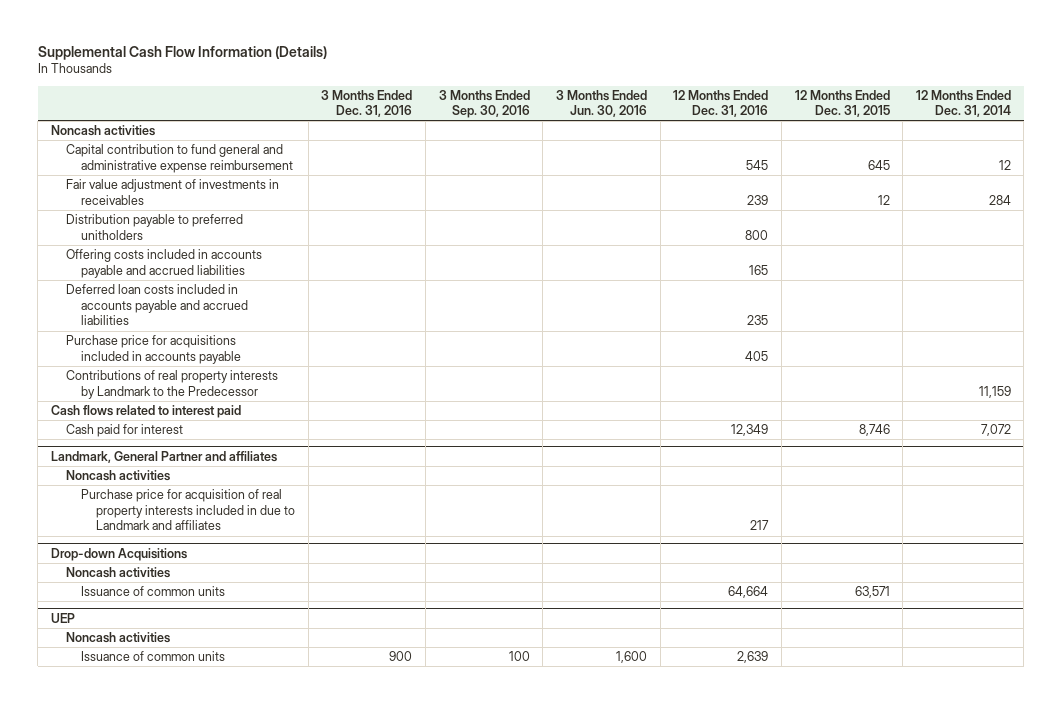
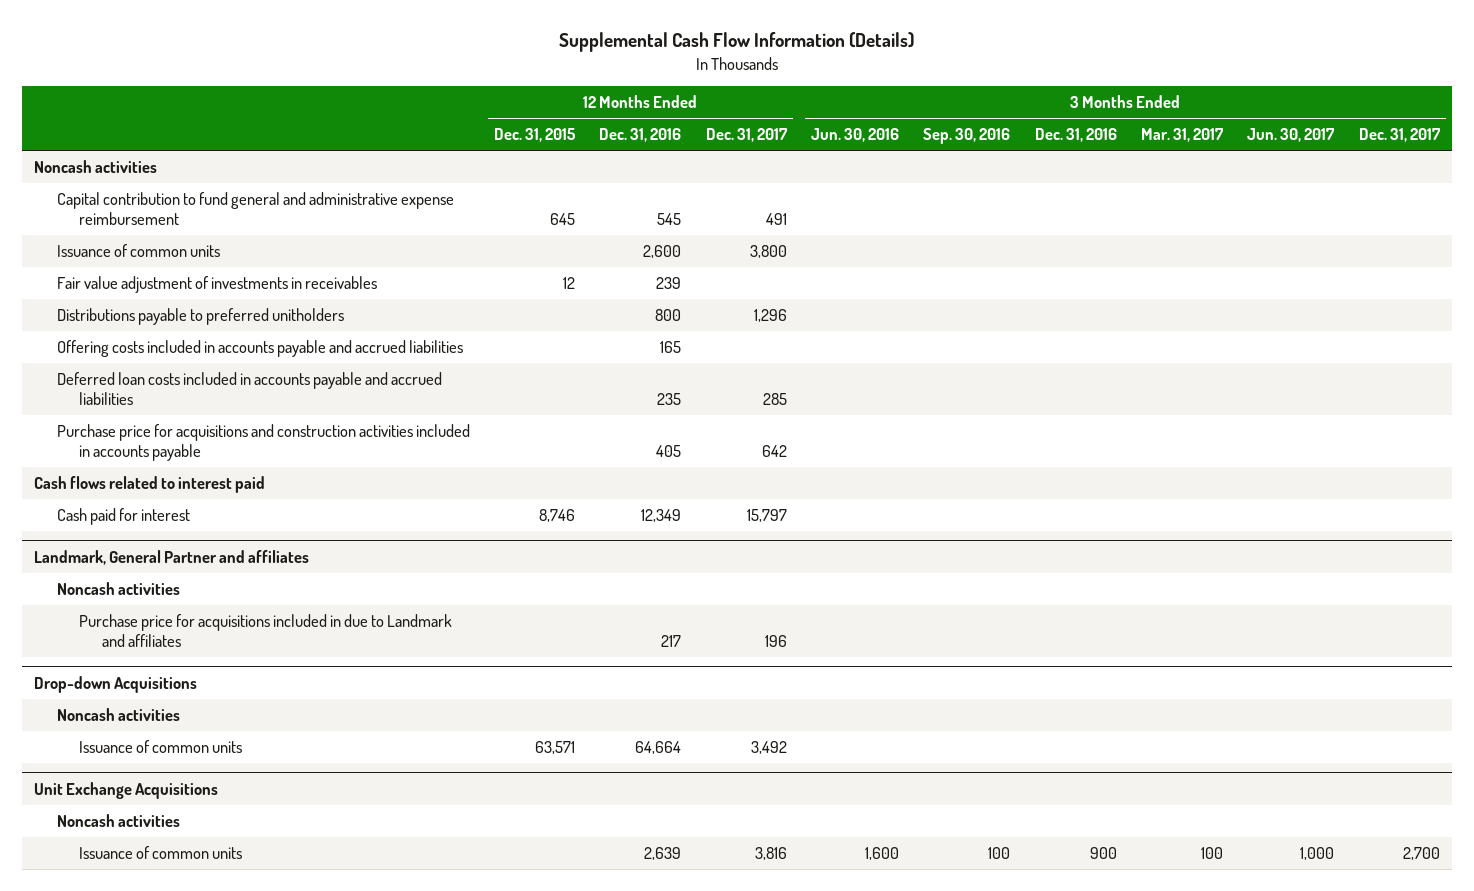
[915,89,1011,118] 12 Months Ended Dec. 31, 2014 -> none
none -> [705,128,788,143] Dec. 31, 2017
none -> [1141,128,1225,143] Mar. 31, 2017
none -> [1247,128,1336,143] Jun. 30, 2017
none -> [1358,128,1441,143] Dec. 31, 2017
none -> [56,244,220,258] Issuance of common units
[65,214,243,240] Distribution payable to preferred unitholders -> [56,308,344,326] Distributions payable to preferred unitholders
[65,370,278,399] Contributions of real property interests by Landmark to the Predecessor -> none
[65,335,242,364] Purchase price for acquisitions included in accounts payable -> [56,424,470,461] Purchase price for acquisitions and construction activities included in accounts payable
[81,489,296,531] Purchase price for acquisition of real property interests included in due to Landmark and affiliates -> [79,614,453,647] Purchase price for acquisitions included in due to Landmark and affiliates
[50,612,75,623] UEP -> [33,781,218,799] Unit Exchange Acquisitions

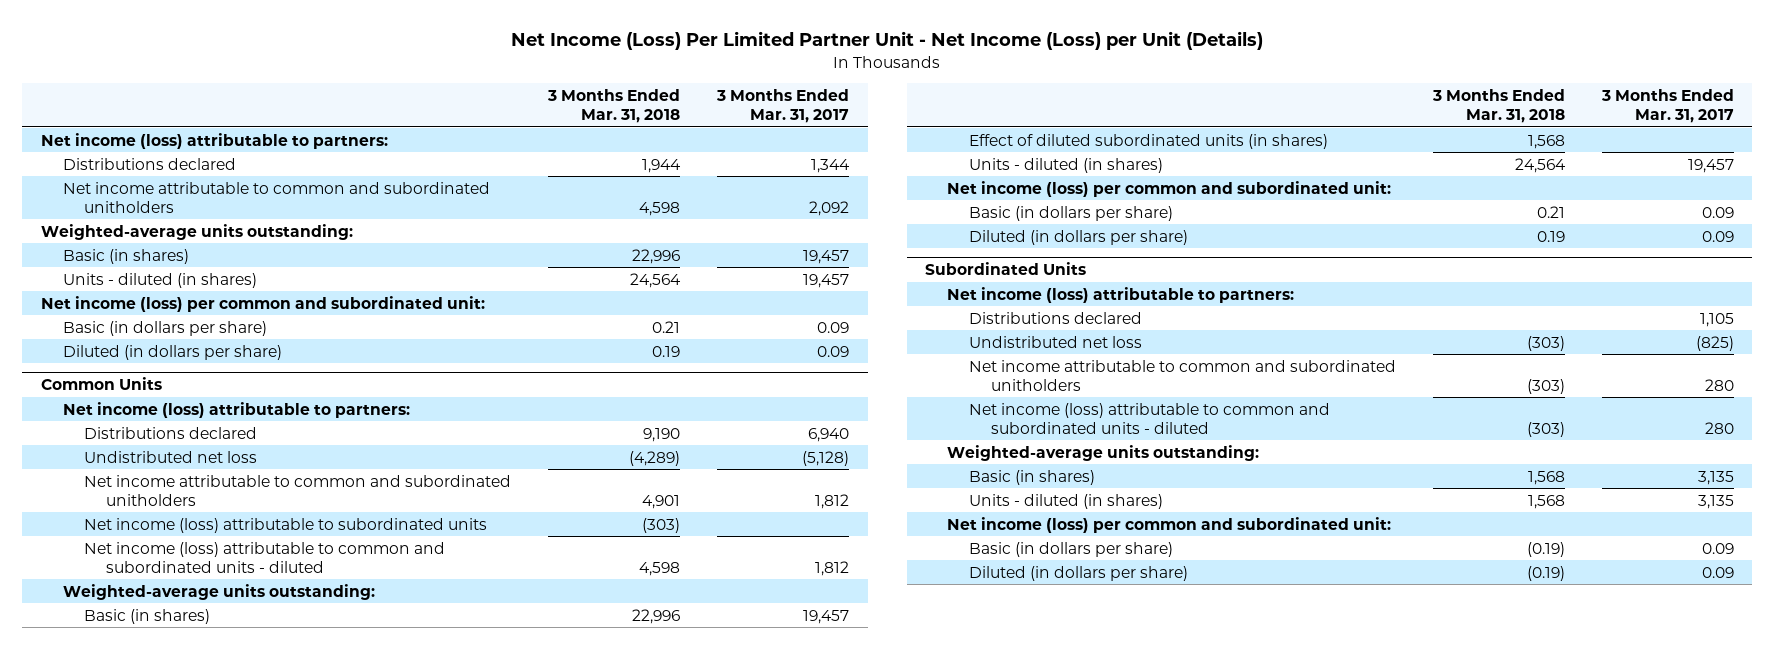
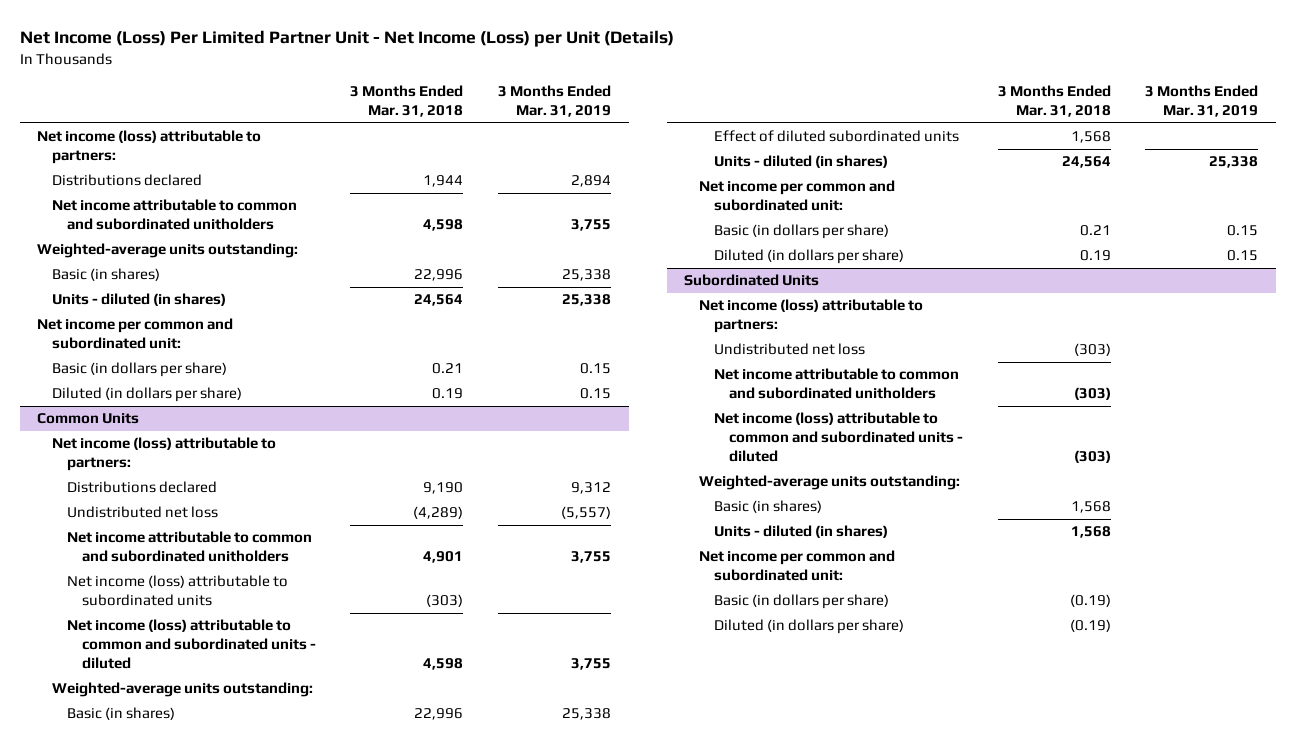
[716,88,850,123] 3 Months Ended Mar. 31, 2017 -> none
none -> [498,85,612,118] 3 Months Ended Mar. 31, 2019
[40,295,485,312] Net income (loss) per common and subordinated unit: -> [36,318,233,350] Net income per common and subordinated unit:
[969,133,1329,149] Effect of diluted subordinated units (in shares) -> [713,130,959,143] Effect of diluted subordinated units
[947,180,1392,197] Net income (loss) per common and subordinated unit: -> [699,180,896,212] Net income per common and subordinated unit:
[969,311,1143,324] Distributions declared -> none
[947,516,1392,533] Net income (loss) per common and subordinated unit: -> [699,550,896,582] Net income per common and subordinated unit:

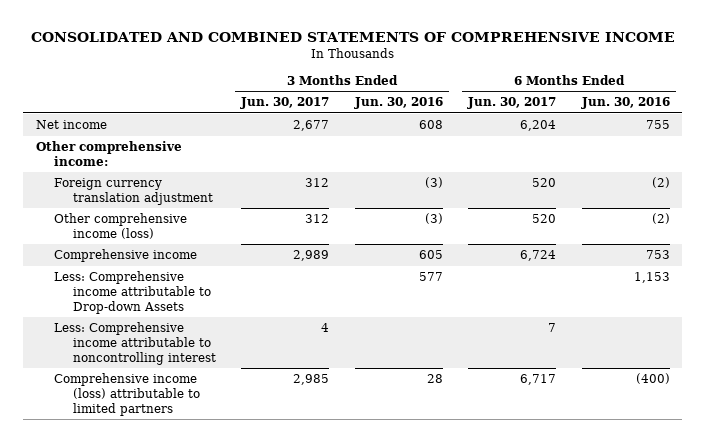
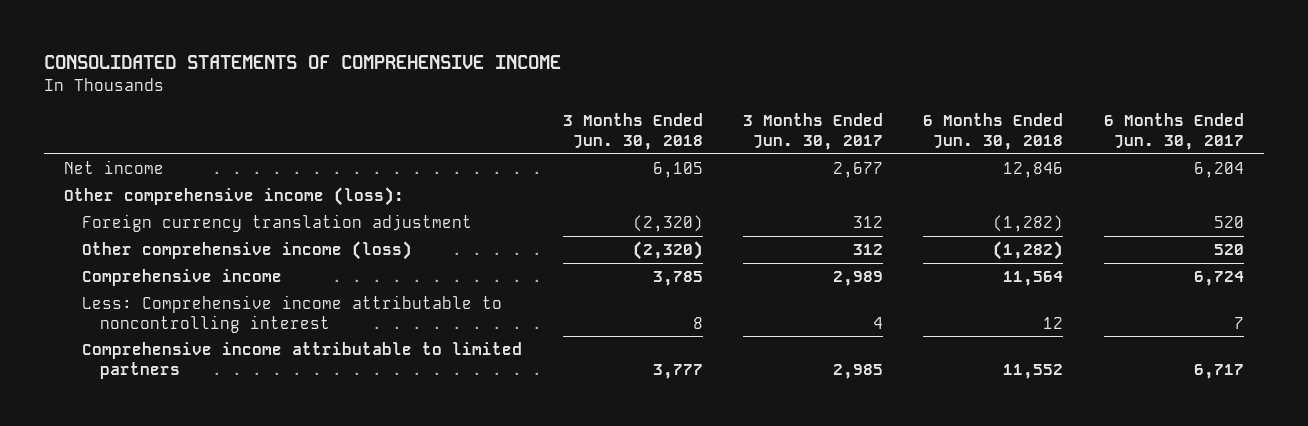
[30,31,675,42] CONSOLIDATED AND COMBINED STATEMENTS OF COMPREHENSIVE INCOME -> [43,55,561,70] CONSOLIDATED STATEMENTS OF COMPREHENSIVE INCOME
[353,97,443,110] Jun. 30, 2016 -> none
[580,97,670,110] Jun. 30, 2016 -> none
none -> [562,113,703,150] 3 Months Ended Jun. 30, 2018
none -> [923,113,1064,150] 6 Months Ended Jun. 30, 2018
[35,141,182,166] Other comprehensive income: -> [64,186,405,206] Other comprehensive income (loss):
[54,271,211,314] Less: Comprehensive income attributable to Drop-down Assets -> none
[54,373,200,416] Comprehensive income (loss) attributable to limited partners -> [82,341,523,379] Comprehensive income attributable to limited partners

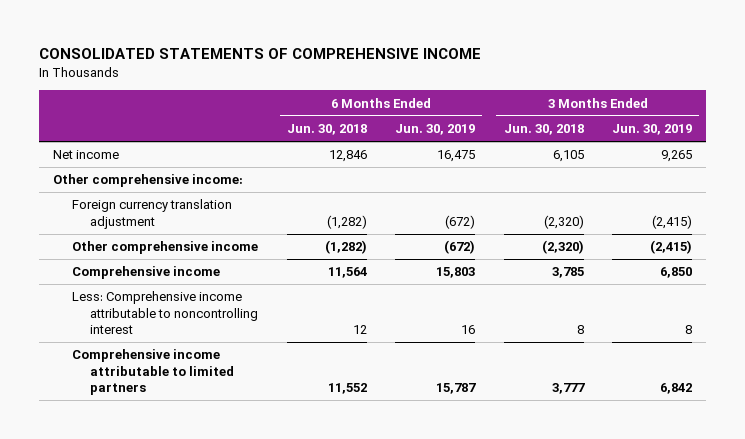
[743,113,884,150] 3 Months Ended Jun. 30, 2017 -> none
[1103,113,1244,150] 6 Months Ended Jun. 30, 2017 -> none
none -> [395,124,476,136] Jun. 30, 2019
none -> [611,124,692,136] Jun. 30, 2019
[64,186,405,206] Other comprehensive income (loss): -> [52,174,243,188] Other comprehensive income:
[82,240,413,260] Other comprehensive income (loss) -> [71,241,258,255] Other comprehensive income

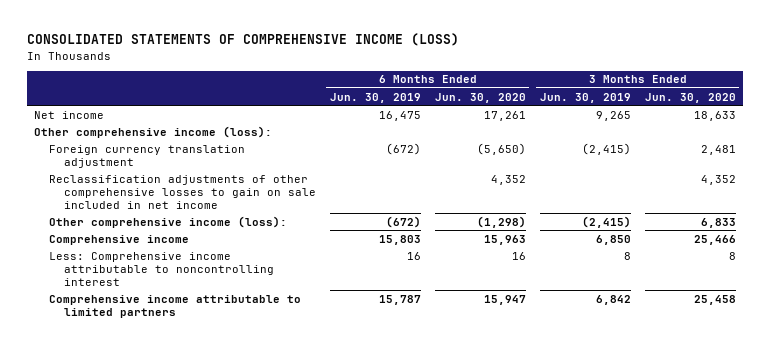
[38,48,481,60] CONSOLIDATED STATEMENTS OF COMPREHENSIVE INCOME -> [27,33,460,47] CONSOLIDATED STATEMENTS OF COMPREHENSIVE INCOME (LOSS)
[286,124,367,136] Jun. 30, 2018 -> none
[503,124,584,136] Jun. 30, 2018 -> none
none -> [434,92,526,103] Jun. 30, 2020
none -> [644,92,736,103] Jun. 30, 2020
[52,174,243,188] Other comprehensive income: -> [34,125,273,138] Other comprehensive income (loss):
none -> [48,174,316,209] Reclassification adjustments of other comprehensive losses to gain on sale included in net income
[71,241,258,255] Other comprehensive income -> [48,215,287,228] Other comprehensive income (loss):

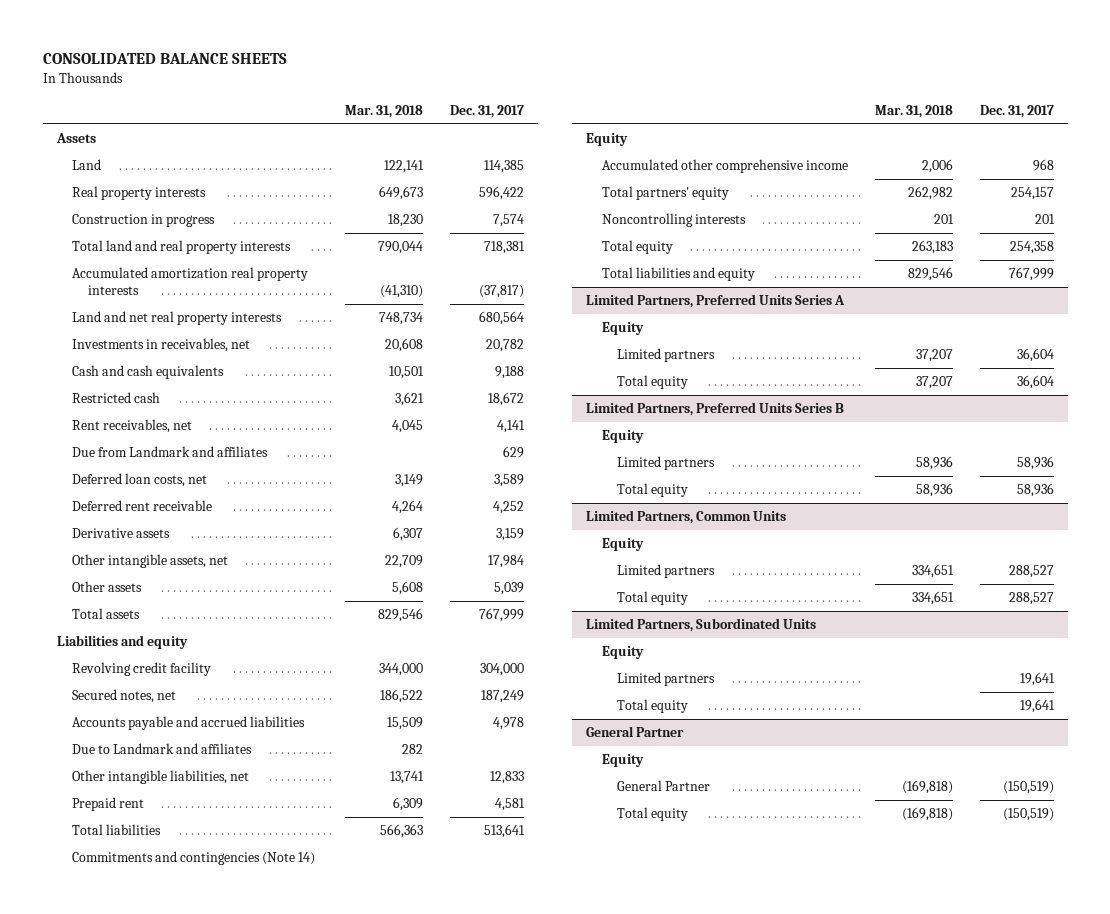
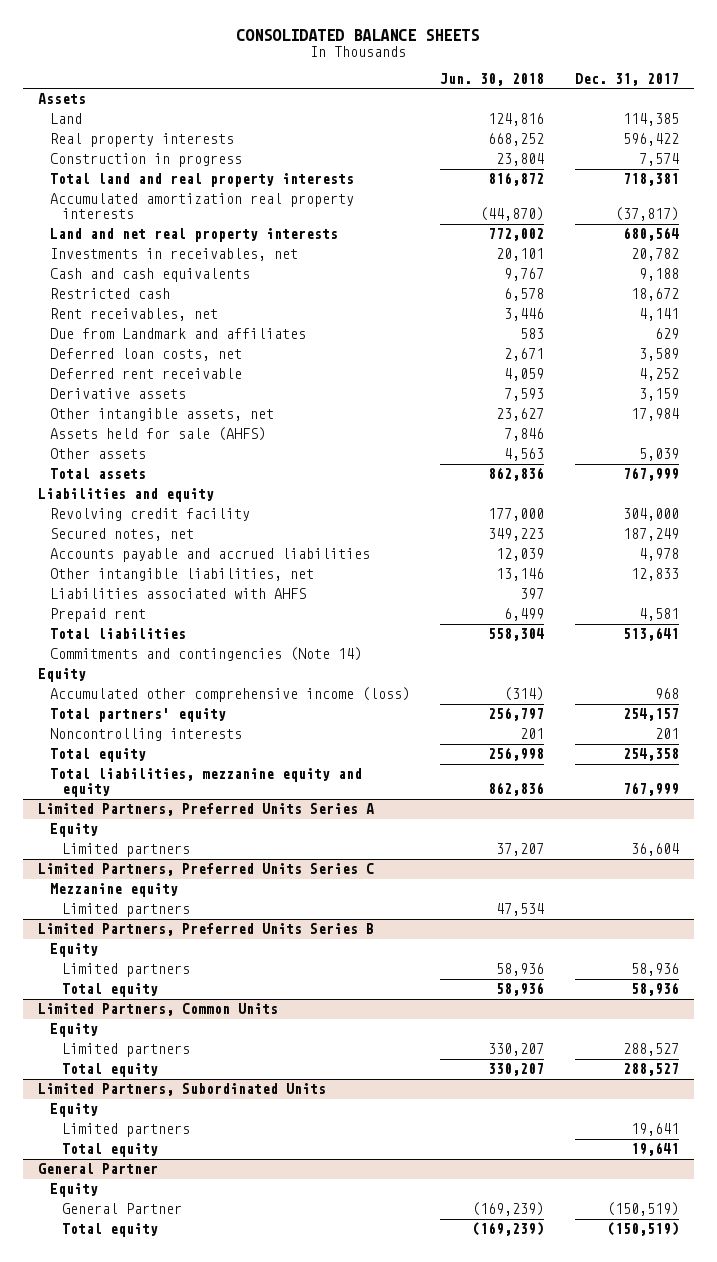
[345,104,424,118] Mar. 31, 2018 -> none
none -> [440,72,545,86] Jun. 30, 2018
none -> [49,427,266,442] Assets held for sale (AHFS)
[72,743,253,755] Due to Landmark and affiliates -> none
none -> [49,588,306,600] Liabilities associated with AHFS
[601,159,848,174] Accumulated other comprehensive income -> [49,687,410,703] Accumulated other comprehensive income (loss)
[601,267,755,282] Total liabilities and equity -> [49,768,362,798] Total liabilities, mezzanine equity and equity
[617,375,689,390] Total equity -> none
none -> [38,863,375,877] Limited Partners, Preferred Units Series C
none -> [49,883,178,898] Mezzanine equity
none -> [61,903,190,918] Limited partners

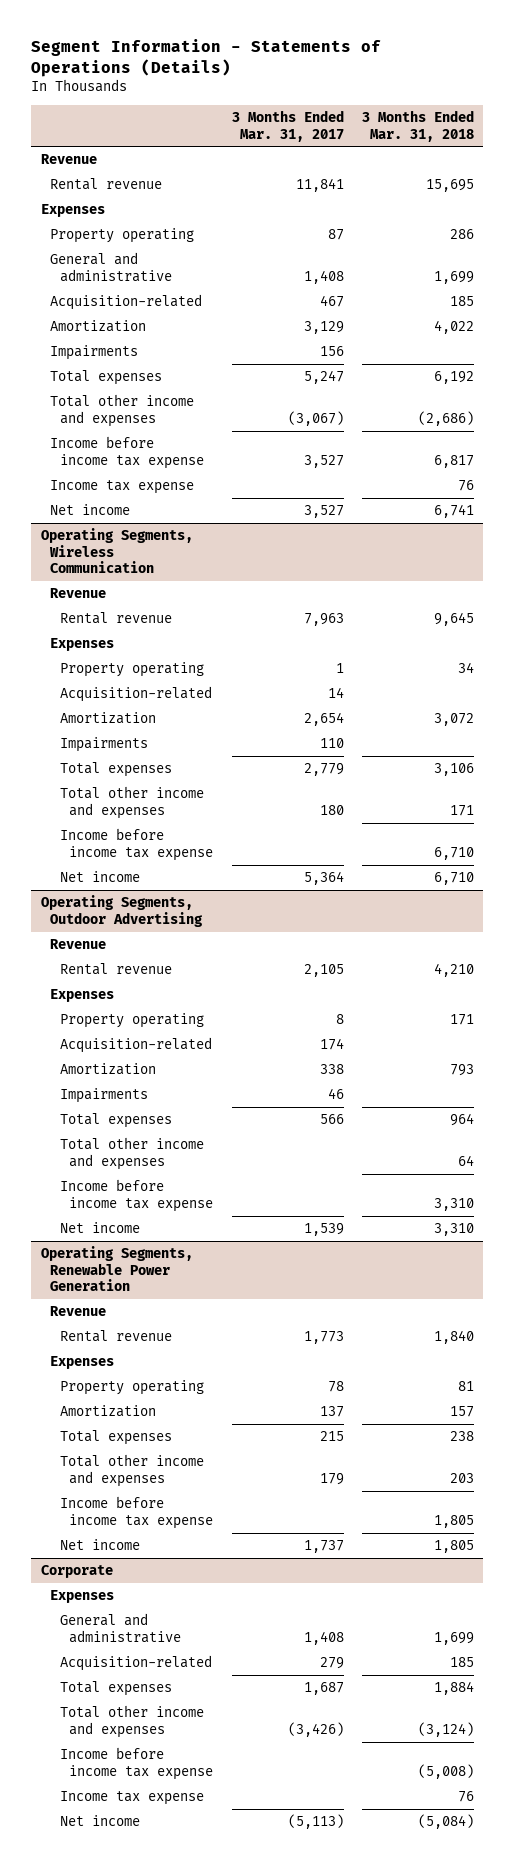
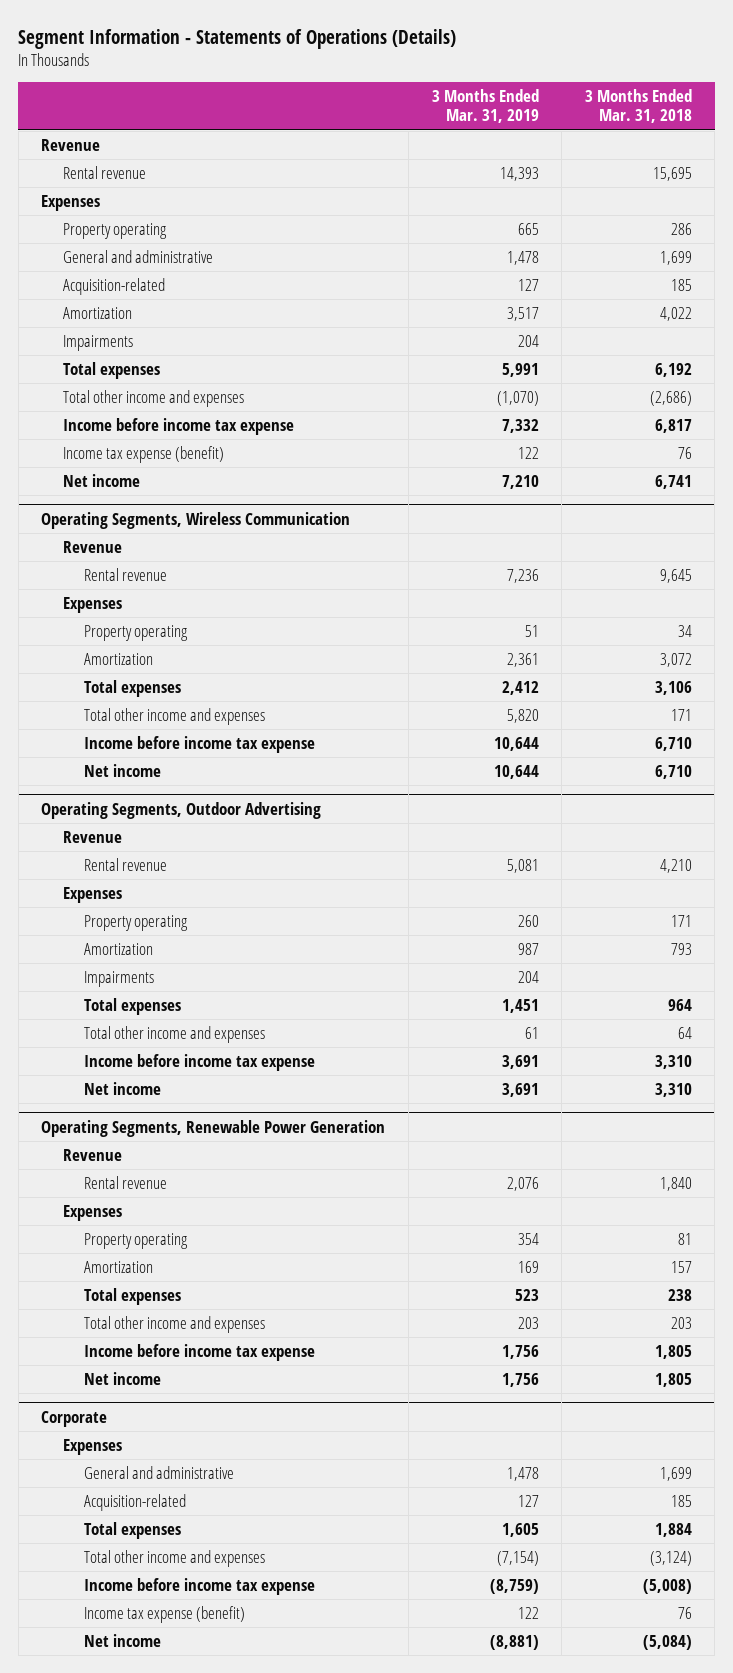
[231,109,344,142] 3 Months Ended Mar. 31, 2017 -> none
none -> [431,89,539,124] 3 Months Ended Mar. 31, 2019
[50,480,195,495] Income tax expense -> [62,446,224,464] Income tax expense (benefit)
[59,686,212,703] Acquisition-related -> none
[59,737,148,753] Impairments -> none
[59,1037,212,1054] Acquisition-related -> none
[59,1791,204,1806] Income tax expense -> [83,1606,245,1624] Income tax expense (benefit)

